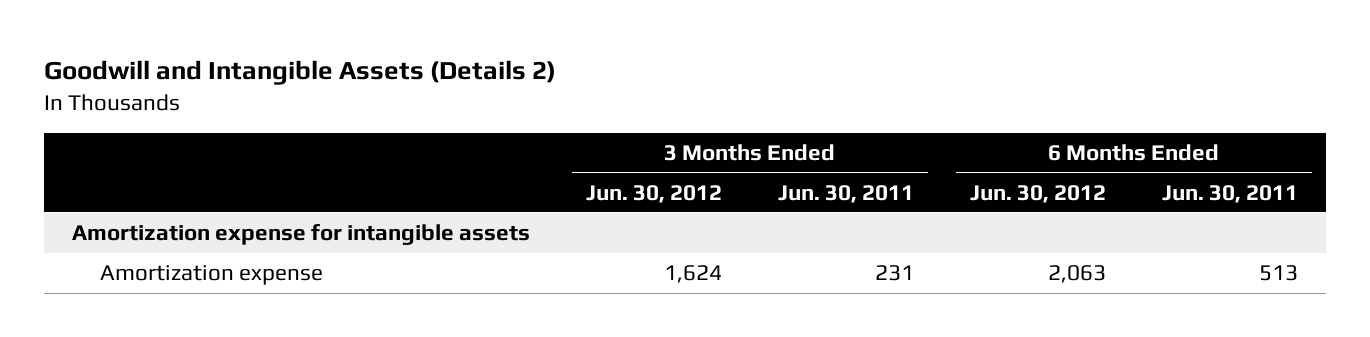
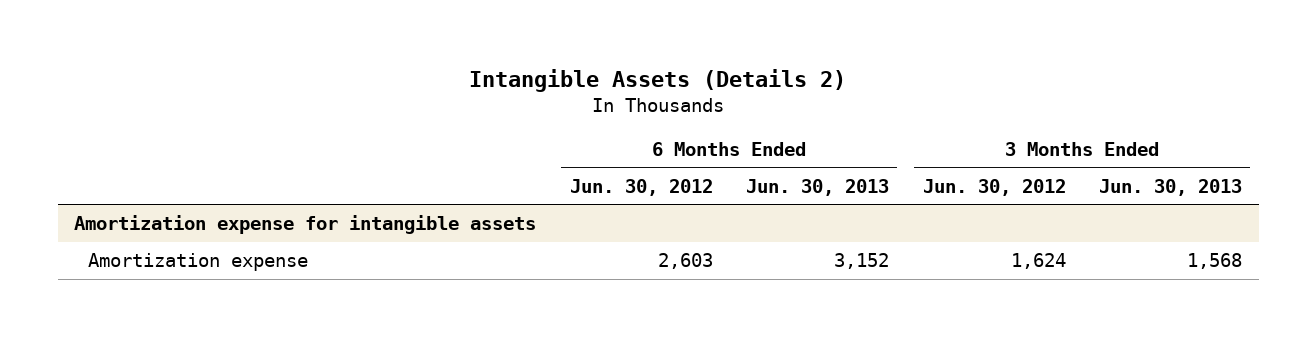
[44,60,557,86] Goodwill and Intangible Assets (Details 2) -> [469,68,847,92] Intangible Assets (Details 2)
[778,184,915,203] Jun. 30, 2011 -> none
[1161,184,1298,203] Jun. 30, 2011 -> none
none -> [746,178,890,196] Jun. 30, 2013
none -> [1098,178,1242,196] Jun. 30, 2013
[1048,265,1107,284] 2,063 -> [657,253,713,270] 2,603

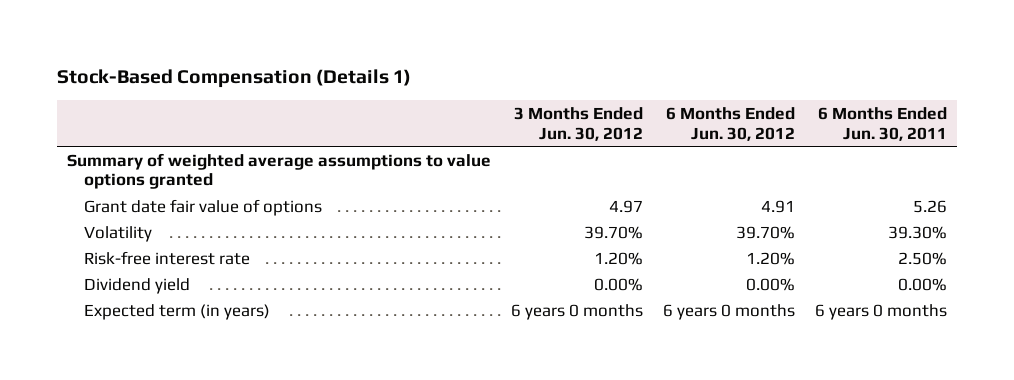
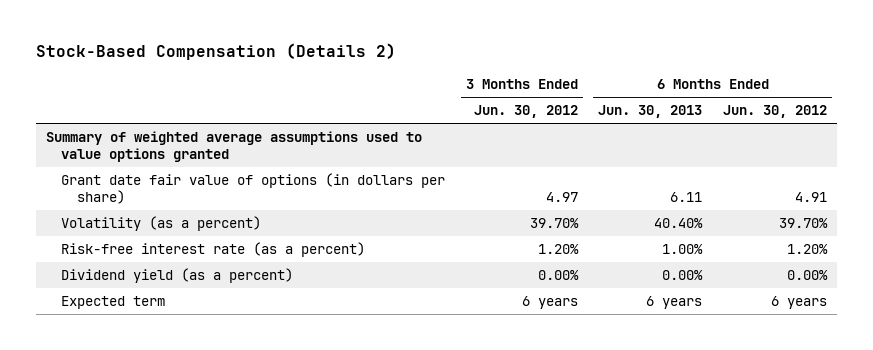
[57,69,412,89] Stock-Based Compensation (Details 1) -> [35,42,396,60] Stock-Based Compensation (Details 2)
[818,106,948,141] 6 Months Ended Jun. 30, 2011 -> none
none -> [598,105,703,119] Jun. 30, 2013
[67,152,492,190] Summary of weighted average assumptions to value options granted -> [45,131,422,162] Summary of weighted average assumptions used to value options granted
[83,198,322,216] Grant date fair value of options -> [61,173,446,204] Grant date fair value of options (in dollars per share)
[83,225,152,242] Volatility -> [61,216,262,232] Volatility (as a percent)
[83,250,250,265] Risk-free interest rate -> [61,242,366,258] Risk-free interest rate (as a percent)
[83,277,190,294] Dividend yield -> [61,268,294,284] Dividend yield (as a percent)
[83,303,270,320] Expected term (in years) -> [61,296,166,310] Expected term
[511,303,644,320] 6 years 0 months -> [521,296,578,310] 6 years
[663,303,796,320] 6 years 0 months -> [770,296,827,310] 6 years

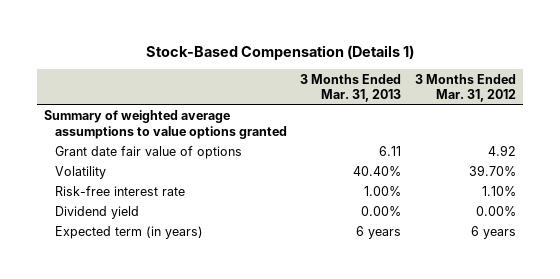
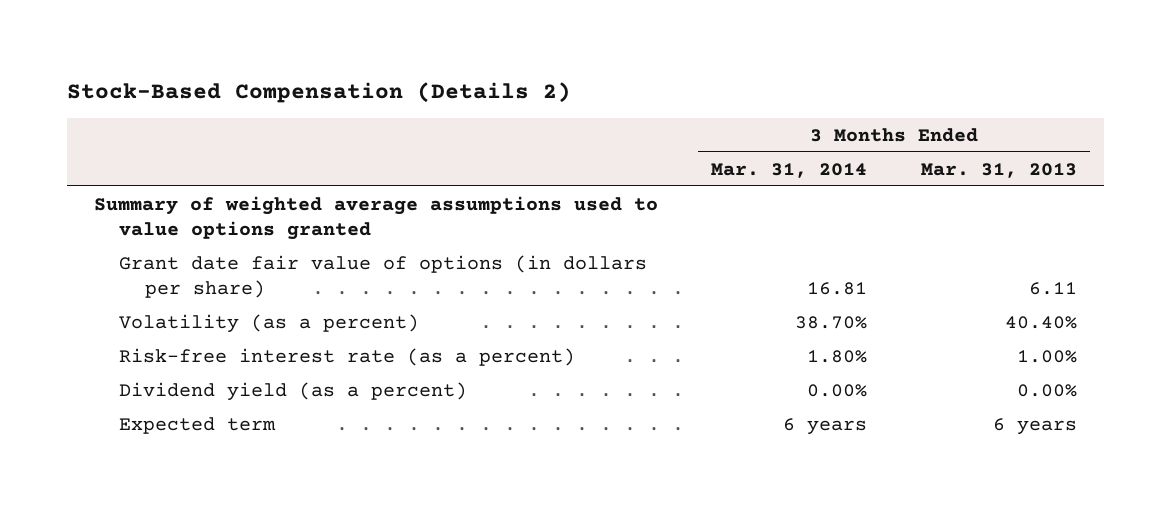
[145,44,414,60] Stock-Based Compensation (Details 1) -> [66,81,571,103] Stock-Based Compensation (Details 2)
[415,73,517,103] 3 Months Ended Mar. 31, 2012 -> none
none -> [711,162,868,178] Mar. 31, 2014
[43,110,287,140] Summary of weighted average assumptions to value options granted -> [93,195,658,241] Summary of weighted average assumptions used to value options granted
[54,146,242,160] Grant date fair value of options -> [119,254,648,299] Grant date fair value of options (in dollars per share)
[54,166,106,180] Volatility -> [119,313,420,333] Volatility (as a percent)
[54,186,185,197] Risk-free interest rate -> [119,347,576,366] Risk-free interest rate (as a percent)
[54,206,139,220] Dividend yield -> [119,381,468,401] Dividend yield (as a percent)
[54,226,203,240] Expected term (in years) -> [119,416,277,434] Expected term

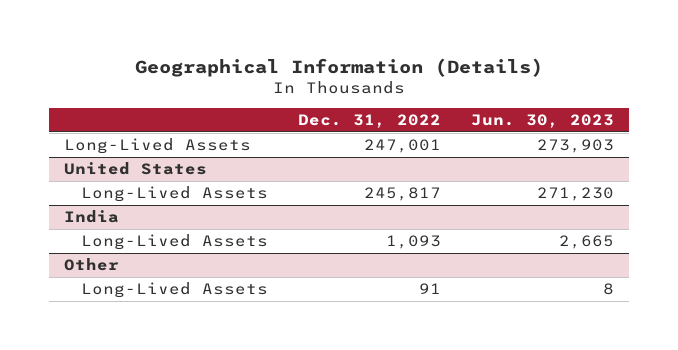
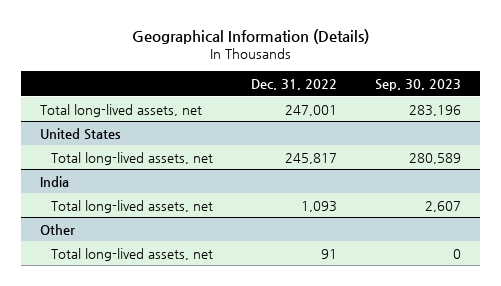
[470,114,614,129] Jun. 30, 2023 -> none
none -> [375,78,462,91] Sep. 30, 2023
[64,138,252,155] Long-Lived Assets -> [39,103,202,117] Total long-lived assets, net
[81,186,269,203] Long-Lived Assets -> [51,151,214,165] Total long-lived assets, net
[81,234,269,251] Long-Lived Assets -> [51,199,214,213] Total long-lived assets, net
[81,282,269,299] Long-Lived Assets -> [51,247,214,261] Total long-lived assets, net

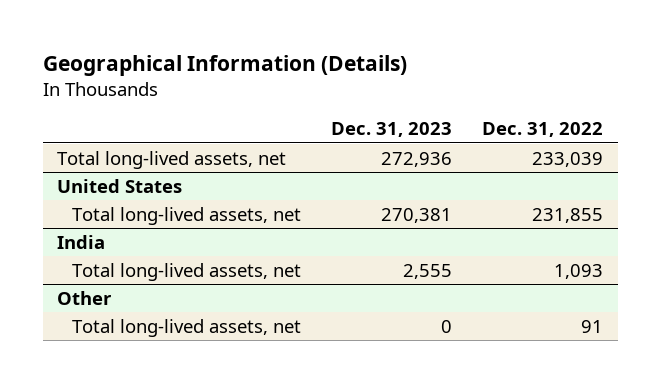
[375,78,462,91] Sep. 30, 2023 -> none
none -> [330,122,452,138] Dec. 31, 2023
[285,104,338,116] 247,001 -> [531,151,603,167] 233,039
[285,152,338,164] 245,817 -> [531,207,603,223] 231,855

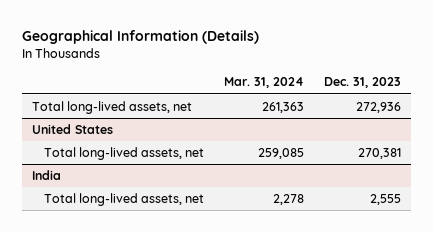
[481,122,603,138] Dec. 31, 2022 -> none
none -> [223,77,304,89] Mar. 31, 2024
[57,290,113,305] Other -> none
[72,318,302,337] Total long-lived assets, net -> none

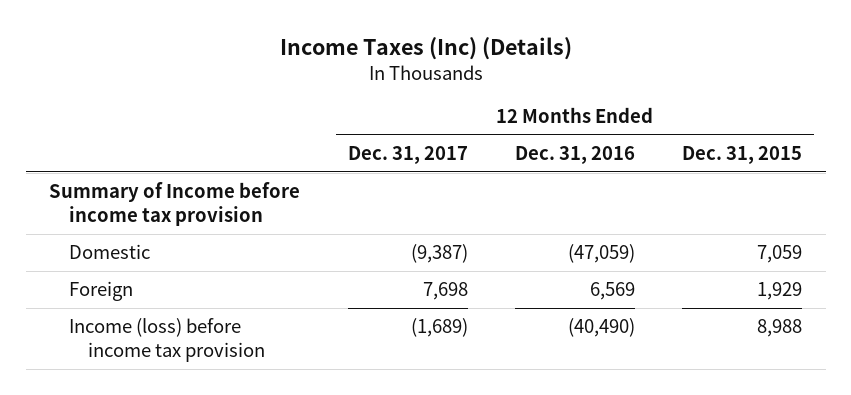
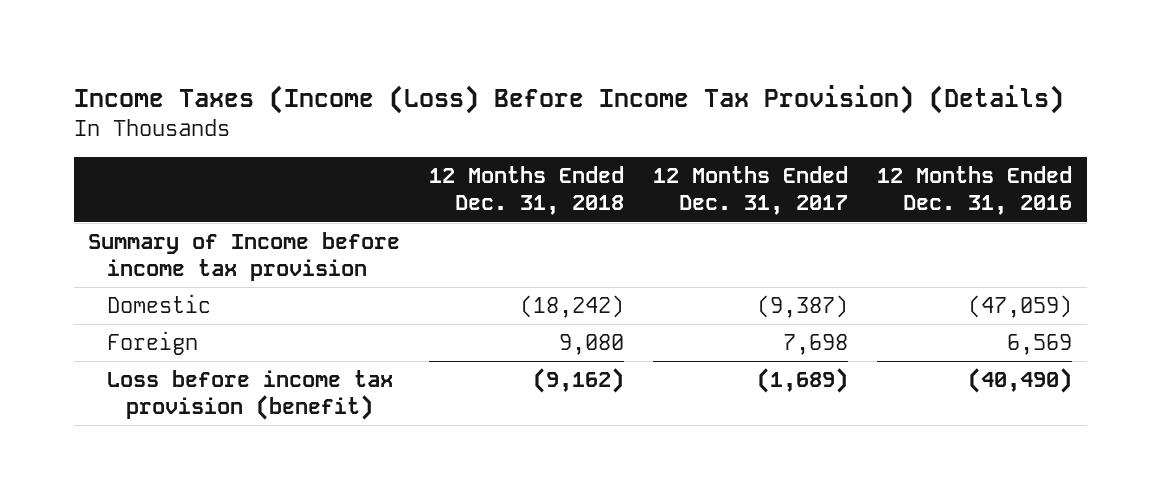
[279,36,572,60] Income Taxes (Inc) (Details) -> [73,85,1064,115] Income Taxes (Income (Loss) Before Income Tax Provision) (Details)
[681,146,802,165] Dec. 31, 2015 -> none
none -> [429,166,625,216] 12 Months Ended Dec. 31, 2018
[68,318,265,362] Income (loss) before income tax provision -> [107,370,394,421] Loss before income tax provision (benefit)

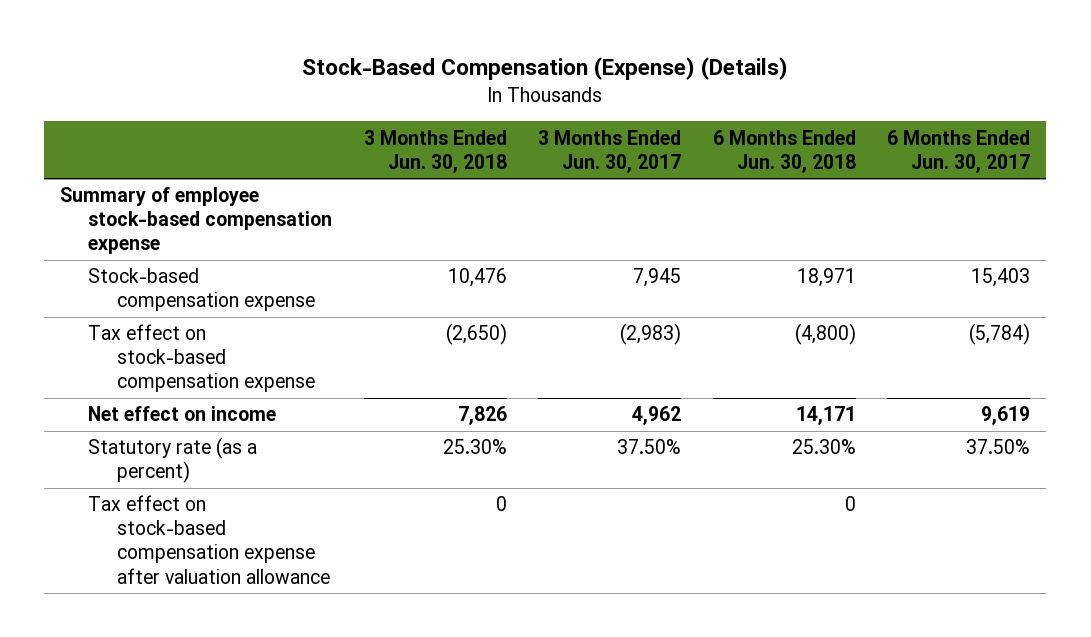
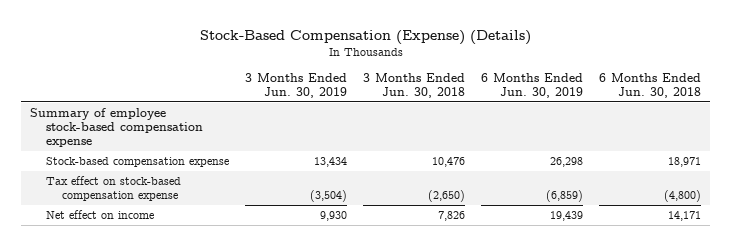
[538,129,682,173] 3 Months Ended Jun. 30, 2017 -> none
[887,129,1031,173] 6 Months Ended Jun. 30, 2017 -> none
none -> [244,73,347,98] 3 Months Ended Jun. 30, 2019
none -> [481,73,584,98] 6 Months Ended Jun. 30, 2019
[88,437,258,484] Statutory rate (as a percent) -> none
[88,495,330,584] Tax effect on stock-based compensation expense after valuation allowance -> none

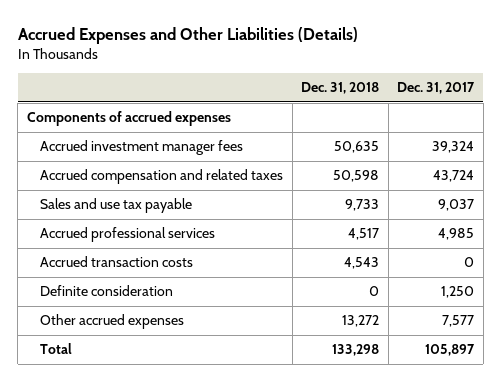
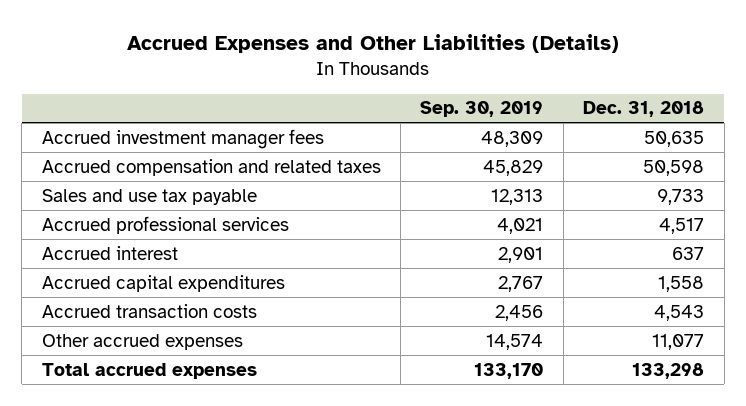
[397,82,476,95] Dec. 31, 2017 -> none
none -> [420,101,544,118] Sep. 30, 2019
[26,111,231,127] Components of accrued expenses -> none
none -> [41,245,178,260] Accrued interest
none -> [41,274,285,292] Accrued capital expenditures
[40,285,174,297] Definite consideration -> none
[342,315,380,328] 13,272 -> [652,333,705,350] 11,077
[40,343,73,355] Total -> [41,362,257,379] Total accrued expenses

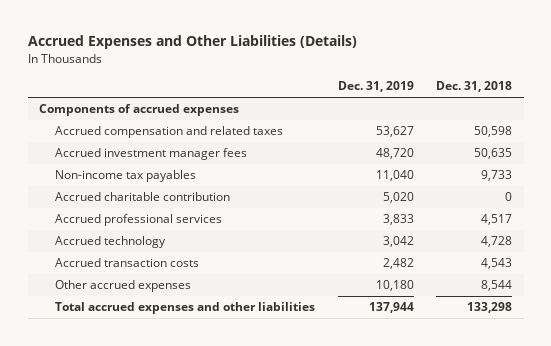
[420,101,544,118] Sep. 30, 2019 -> none
none -> [337,81,414,93] Dec. 31, 2019
none -> [38,104,239,117] Components of accrued expenses
[41,128,324,149] Accrued investment manager fees -> [55,148,248,161] Accrued investment manager fees
[41,188,257,205] Sales and use tax payable -> [55,170,197,183] Non-income tax payables
none -> [55,192,231,202] Accrued charitable contribution
[41,245,178,260] Accrued interest -> none
[41,274,285,292] Accrued capital expenditures -> none
none -> [55,236,167,249] Accrued technology
[652,333,705,350] 11,077 -> [481,280,513,292] 8,544
[41,362,257,379] Total accrued expenses -> [55,302,316,315] Total accrued expenses and other liabilities

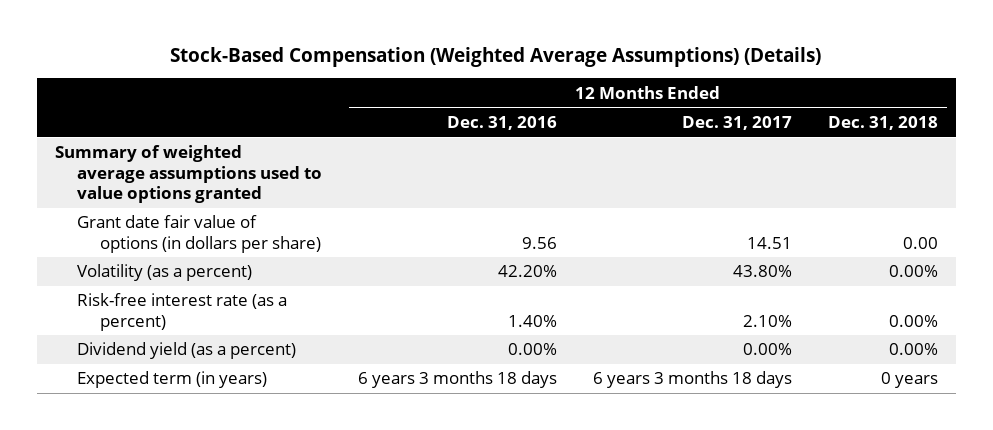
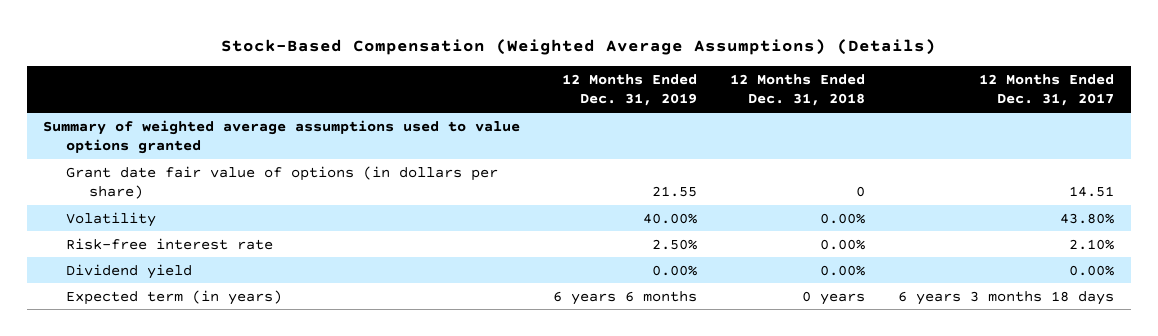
[447,115,558,130] Dec. 31, 2016 -> none
none -> [562,73,698,107] 12 Months Ended Dec. 31, 2019
[903,236,939,249] 0.00 -> [856,186,866,198] 0
[77,264,253,282] Volatility (as a percent) -> [66,211,157,227] Volatility
[77,293,288,331] Risk-free interest rate (as a percent) -> [66,237,274,250] Risk-free interest rate
[77,342,297,360] Dividend yield (as a percent) -> [66,263,193,279] Dividend yield

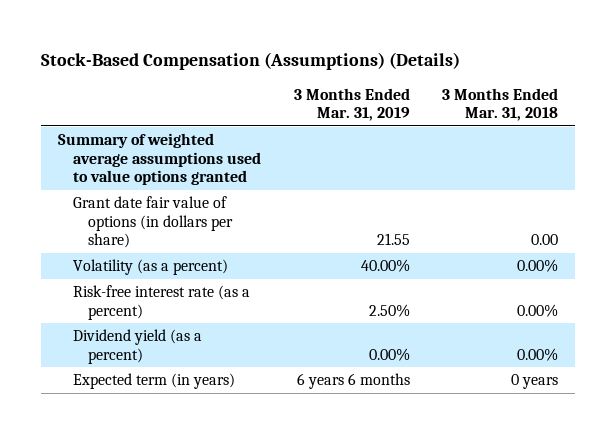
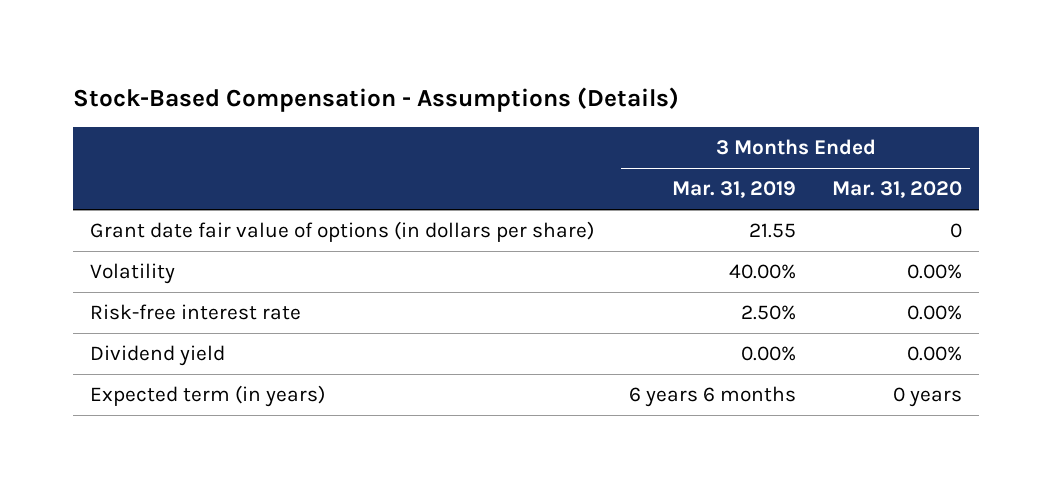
[41,51,461,70] Stock-Based Compensation (Assumptions) (Details) -> [72,86,679,112] Stock-Based Compensation - Assumptions (Details)
[442,87,559,121] 3 Months Ended Mar. 31, 2018 -> none
none -> [831,181,962,199] Mar. 31, 2020
[57,133,261,185] Summary of weighted average assumptions used to value options granted -> none
[72,259,228,276] Volatility (as a percent) -> [90,263,176,285] Volatility
[72,285,250,320] Risk-free interest rate (as a percent) -> [90,304,302,321] Risk-free interest rate
[72,329,202,364] Dividend yield (as a percent) -> [90,345,226,367] Dividend yield

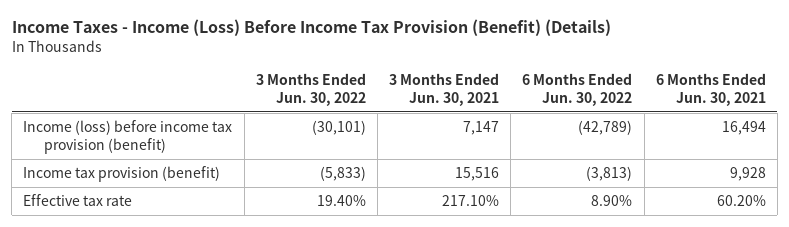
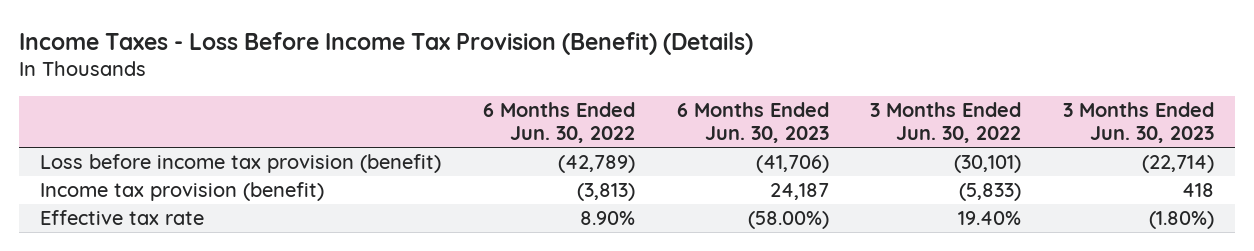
[11,19,611,37] Income Taxes - Income (Loss) Before Income Tax Provision (Benefit) (Details) -> [18,31,753,55] Income Taxes - Loss Before Income Tax Provision (Benefit) (Details)
[389,73,500,106] 3 Months Ended Jun. 30, 2021 -> none
[655,73,766,106] 6 Months Ended Jun. 30, 2021 -> none
none -> [676,102,829,144] 6 Months Ended Jun. 30, 2023
none -> [1063,102,1215,144] 3 Months Ended Jun. 30, 2023
[23,120,233,154] Income (loss) before income tax provision (benefit) -> [39,154,441,174] Loss before income tax provision (benefit)

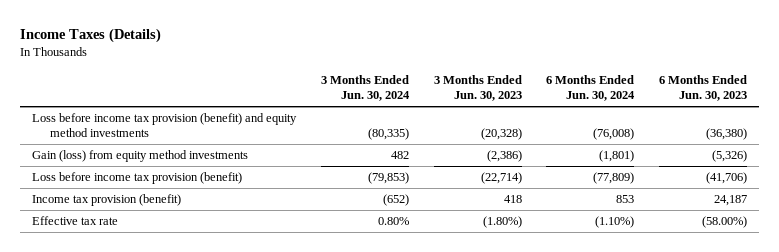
[18,31,753,55] Income Taxes - Loss Before Income Tax Provision (Benefit) (Details) -> [20,28,162,44] Income Taxes (Details)
[482,102,635,144] 6 Months Ended Jun. 30, 2022 -> none
[870,102,1022,144] 3 Months Ended Jun. 30, 2022 -> none
none -> [320,75,410,102] 3 Months Ended Jun. 30, 2024
none -> [546,75,636,102] 6 Months Ended Jun. 30, 2024
none -> [32,113,298,138] Loss before income tax provision (benefit) and equity method investments
none -> [32,150,249,163] Gain (loss) from equity method investments

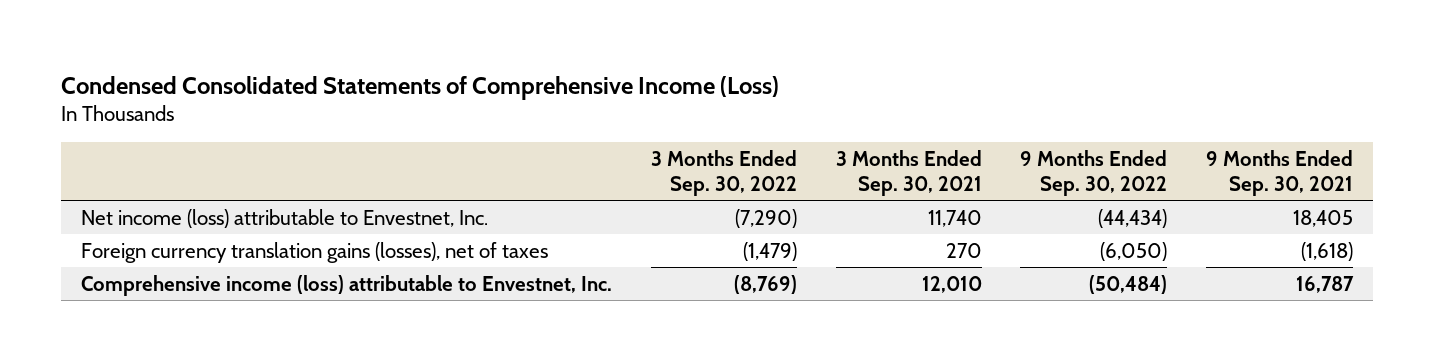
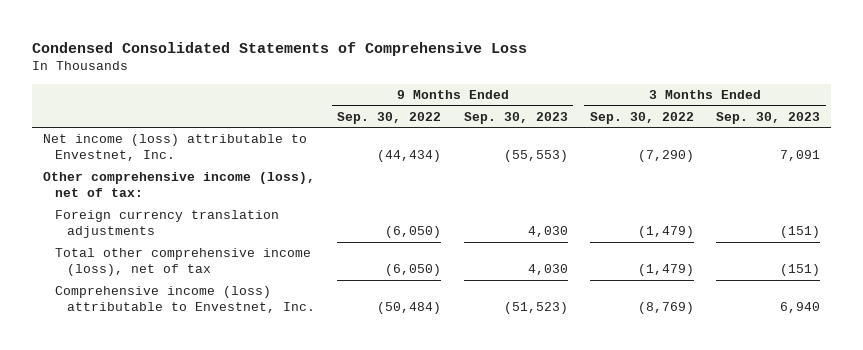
[61,75,780,100] Condensed Consolidated Statements of Comprehensive Income (Loss) -> [31,41,527,56] Condensed Consolidated Statements of Comprehensive Loss
[835,149,982,197] 3 Months Ended Sep. 30, 2021 -> none
[1206,149,1354,197] 9 Months Ended Sep. 30, 2021 -> none
none -> [463,111,568,124] Sep. 30, 2023
none -> [716,111,821,124] Sep. 30, 2023
none -> [43,172,316,198] Other comprehensive income (loss), net of tax:
[80,241,548,263] Foreign currency translation gains (losses), net of taxes -> [55,210,280,239] Foreign currency translation adjustments
none -> [55,248,312,277] Total other comprehensive income (loss), net of tax

